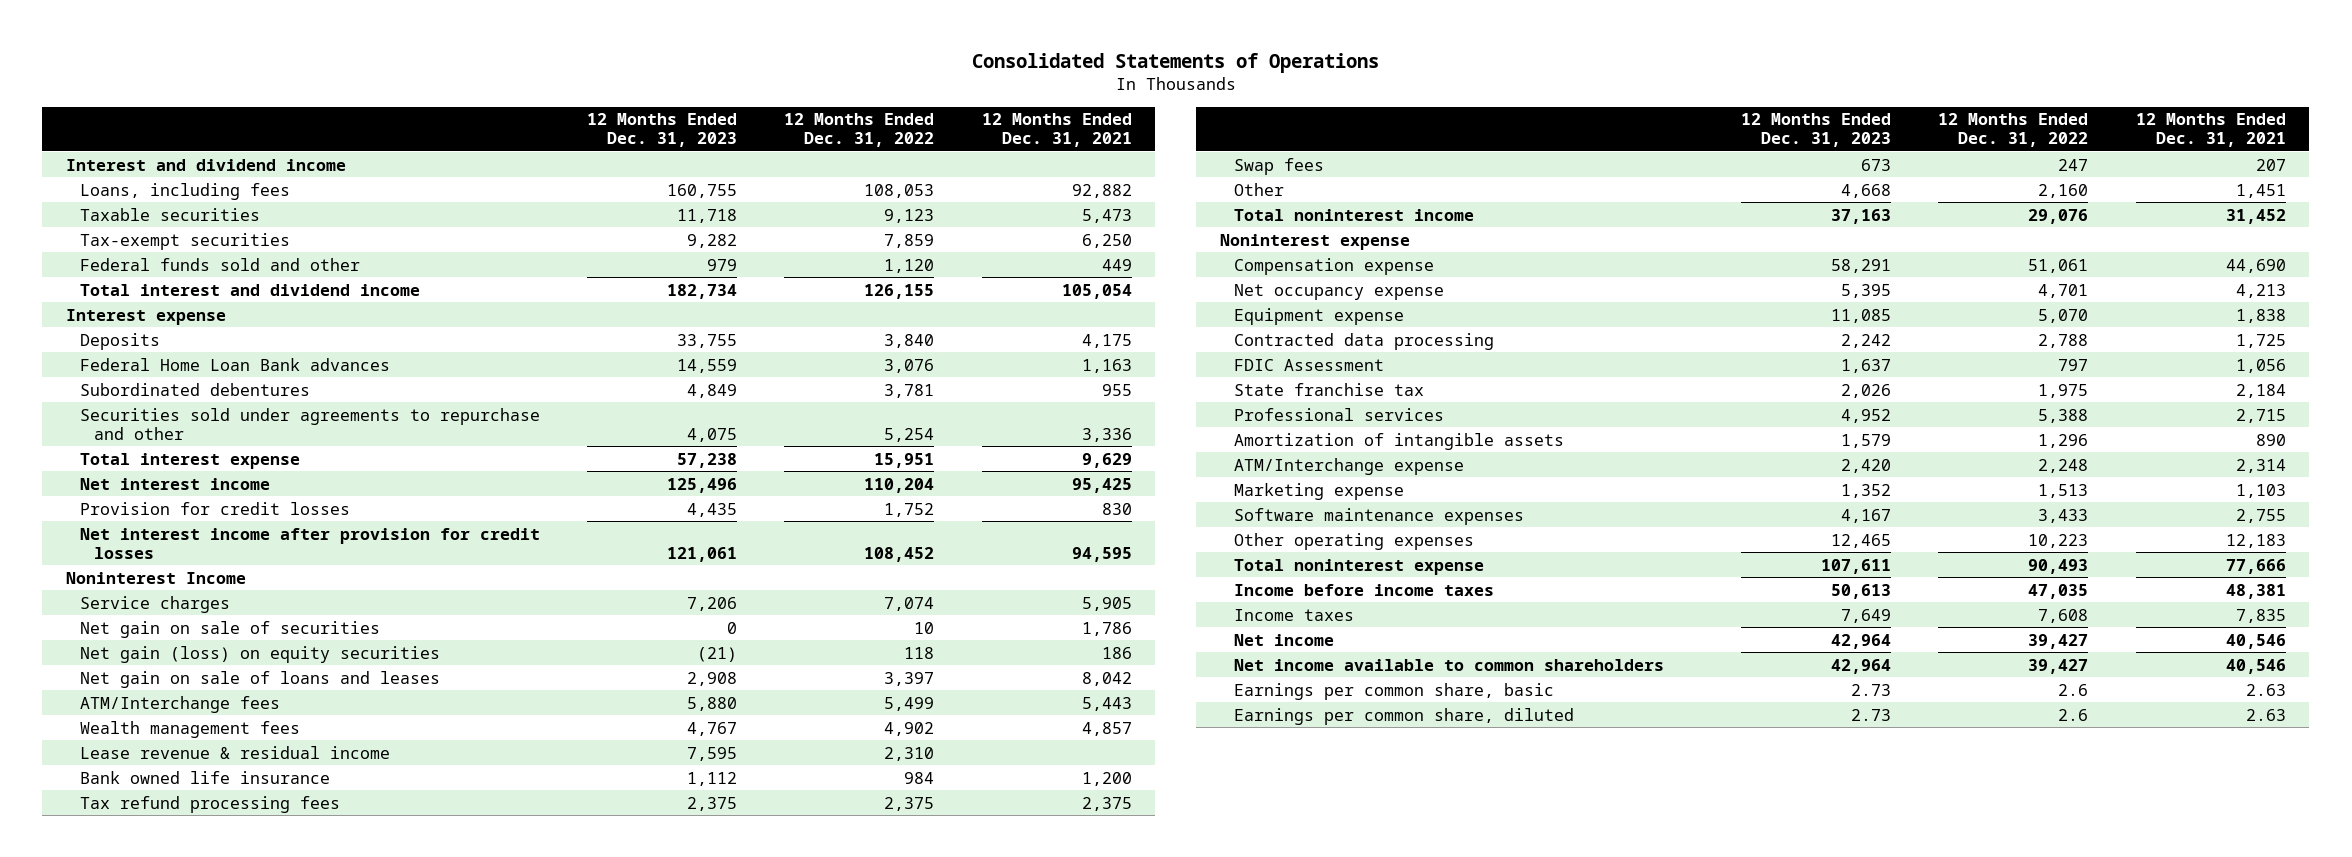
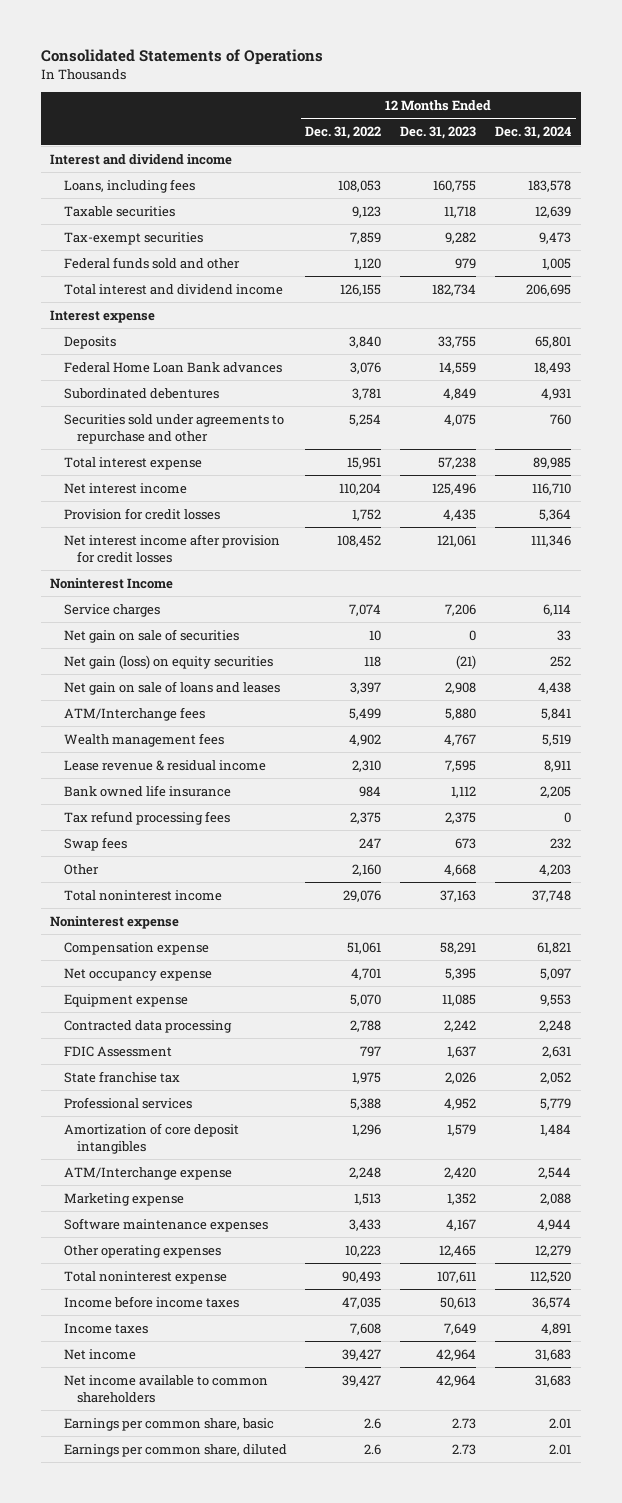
[981,113,1132,148] 12 Months Ended Dec. 31, 2021 -> none
none -> [495,126,572,140] Dec. 31, 2024
[1233,432,1564,450] Amortization of intangible assets -> [63,1122,239,1154] Amortization of core deposit intangibles

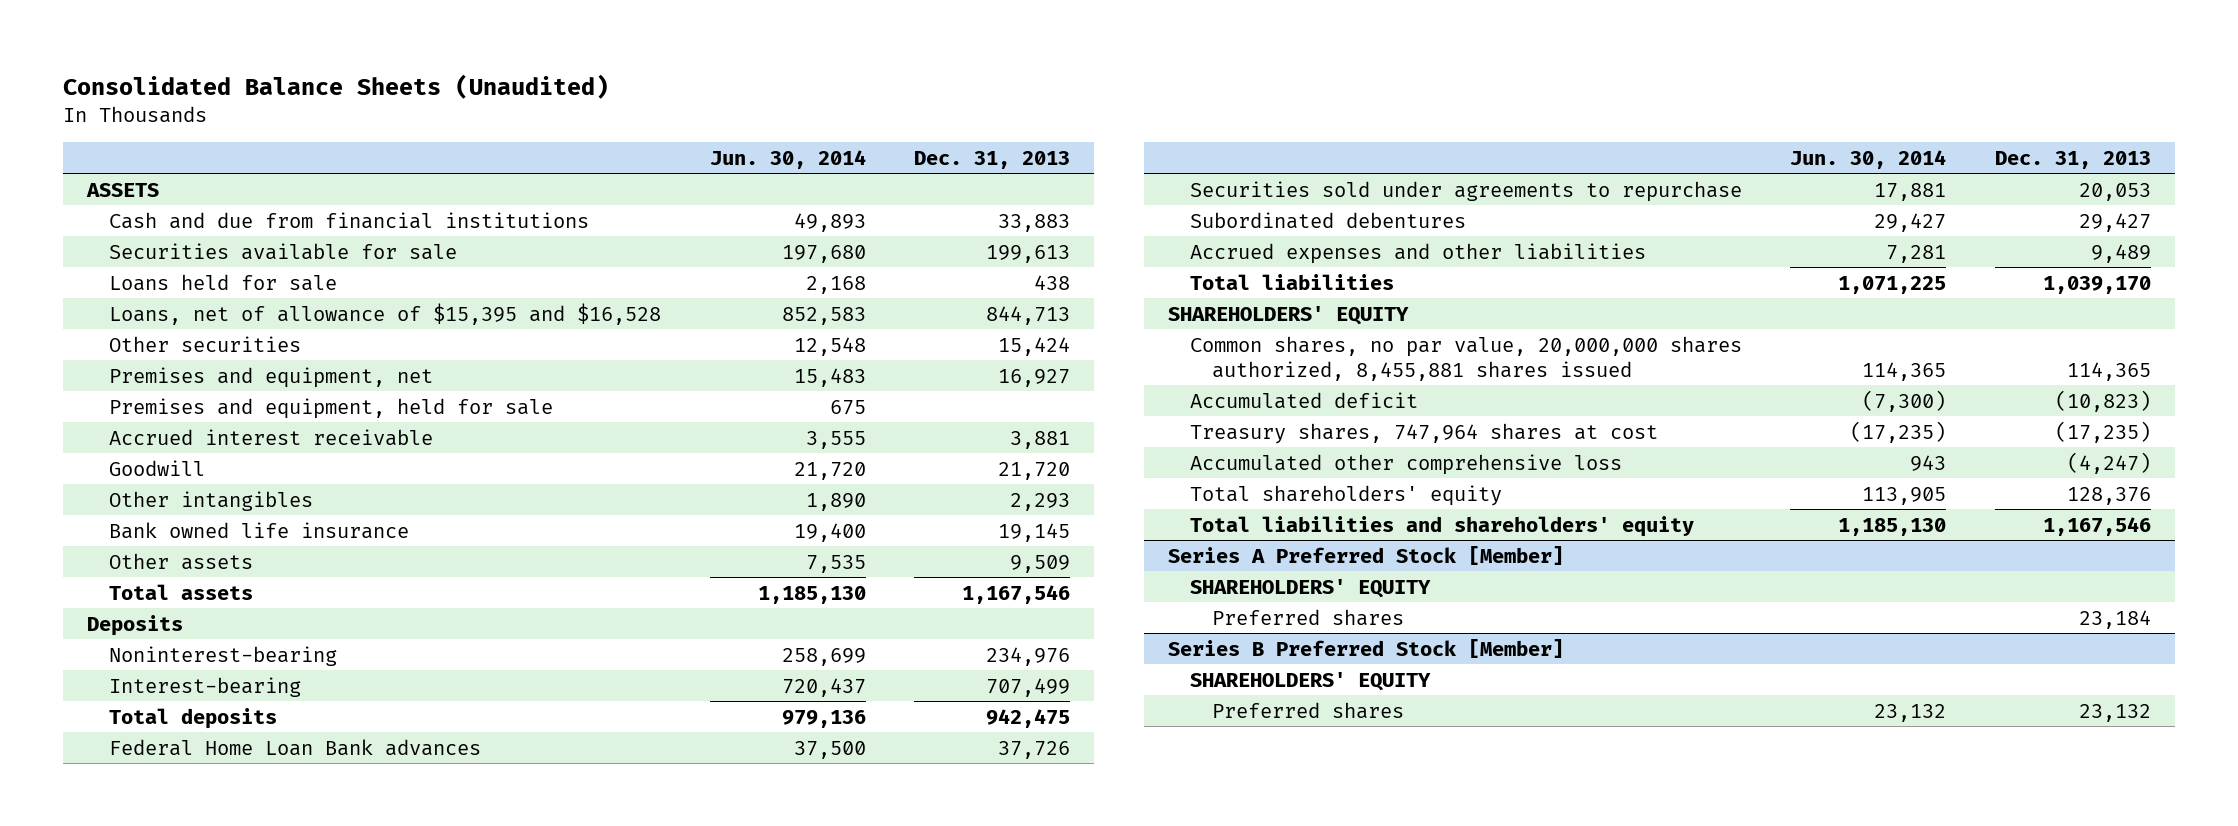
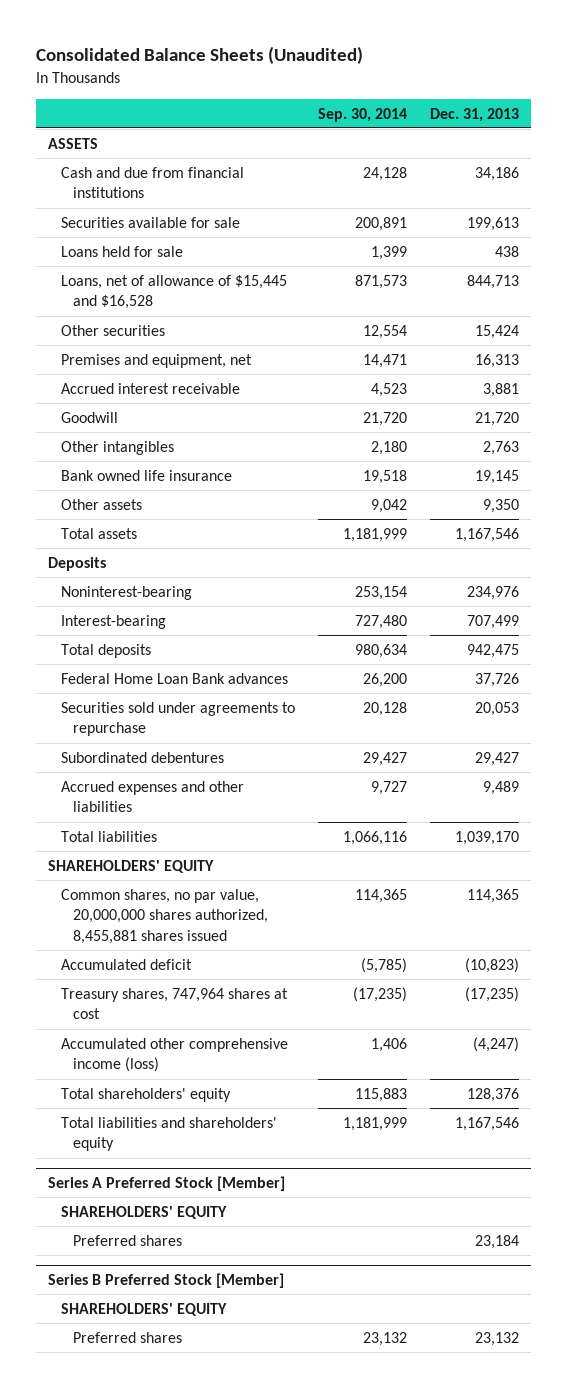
[709,149,866,169] Jun. 30, 2014 -> none
none -> [317,107,407,122] Sep. 30, 2014
[997,213,1070,232] 33,883 -> [475,166,520,181] 34,186
[109,302,662,325] Loans, net of allowance of $15,395 and $16,528 -> [60,274,287,310] Loans, net of allowance of $15,445 and $16,528
[109,397,554,419] Premises and equipment, held for sale -> none
[997,368,1070,387] 16,927 -> [475,353,520,368] 16,313
[1009,492,1070,511] 2,293 -> [483,440,520,455] 2,763
[1009,554,1070,573] 9,509 -> [483,498,520,513] 9,350
[1190,453,1623,475] Accumulated other comprehensive loss -> [60,1037,288,1073] Accumulated other comprehensive income (loss)

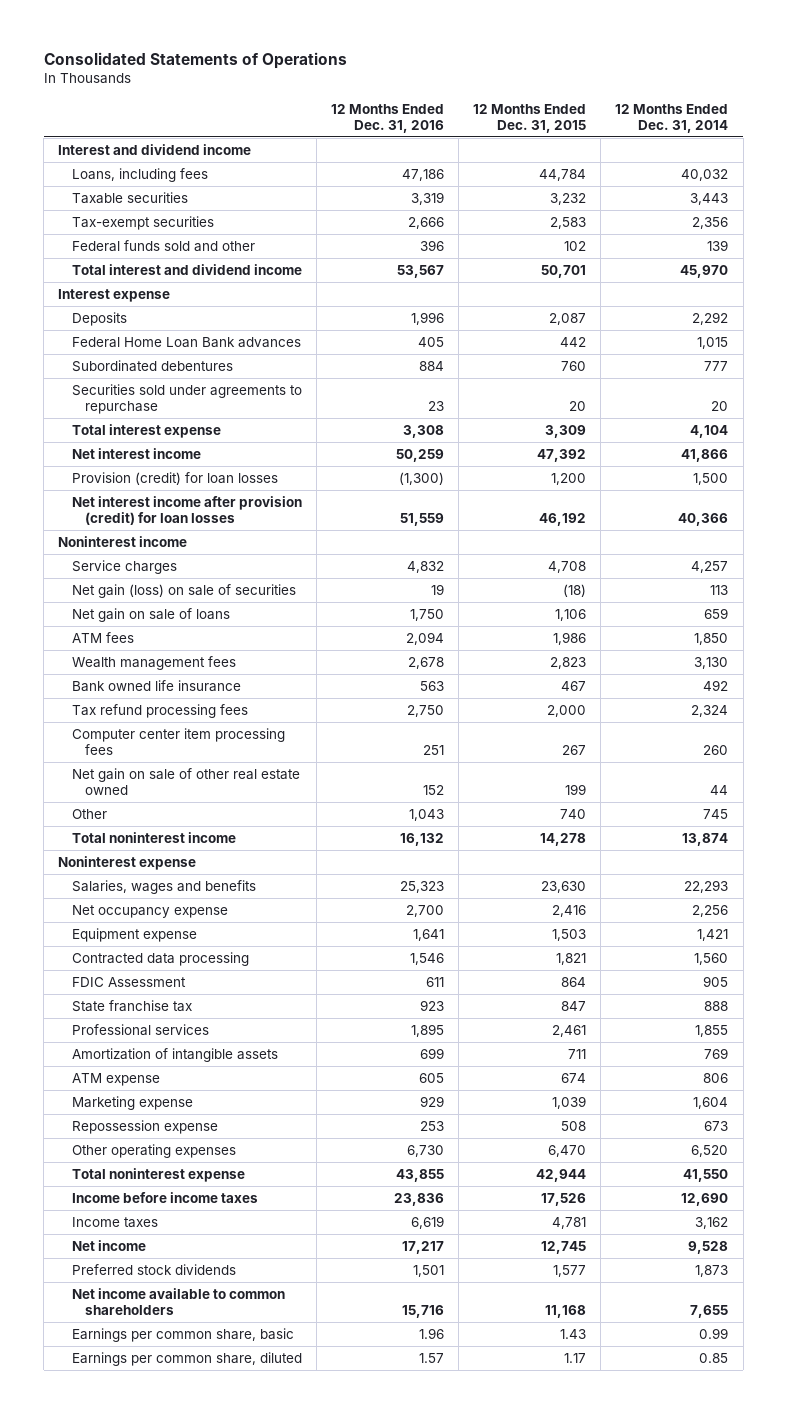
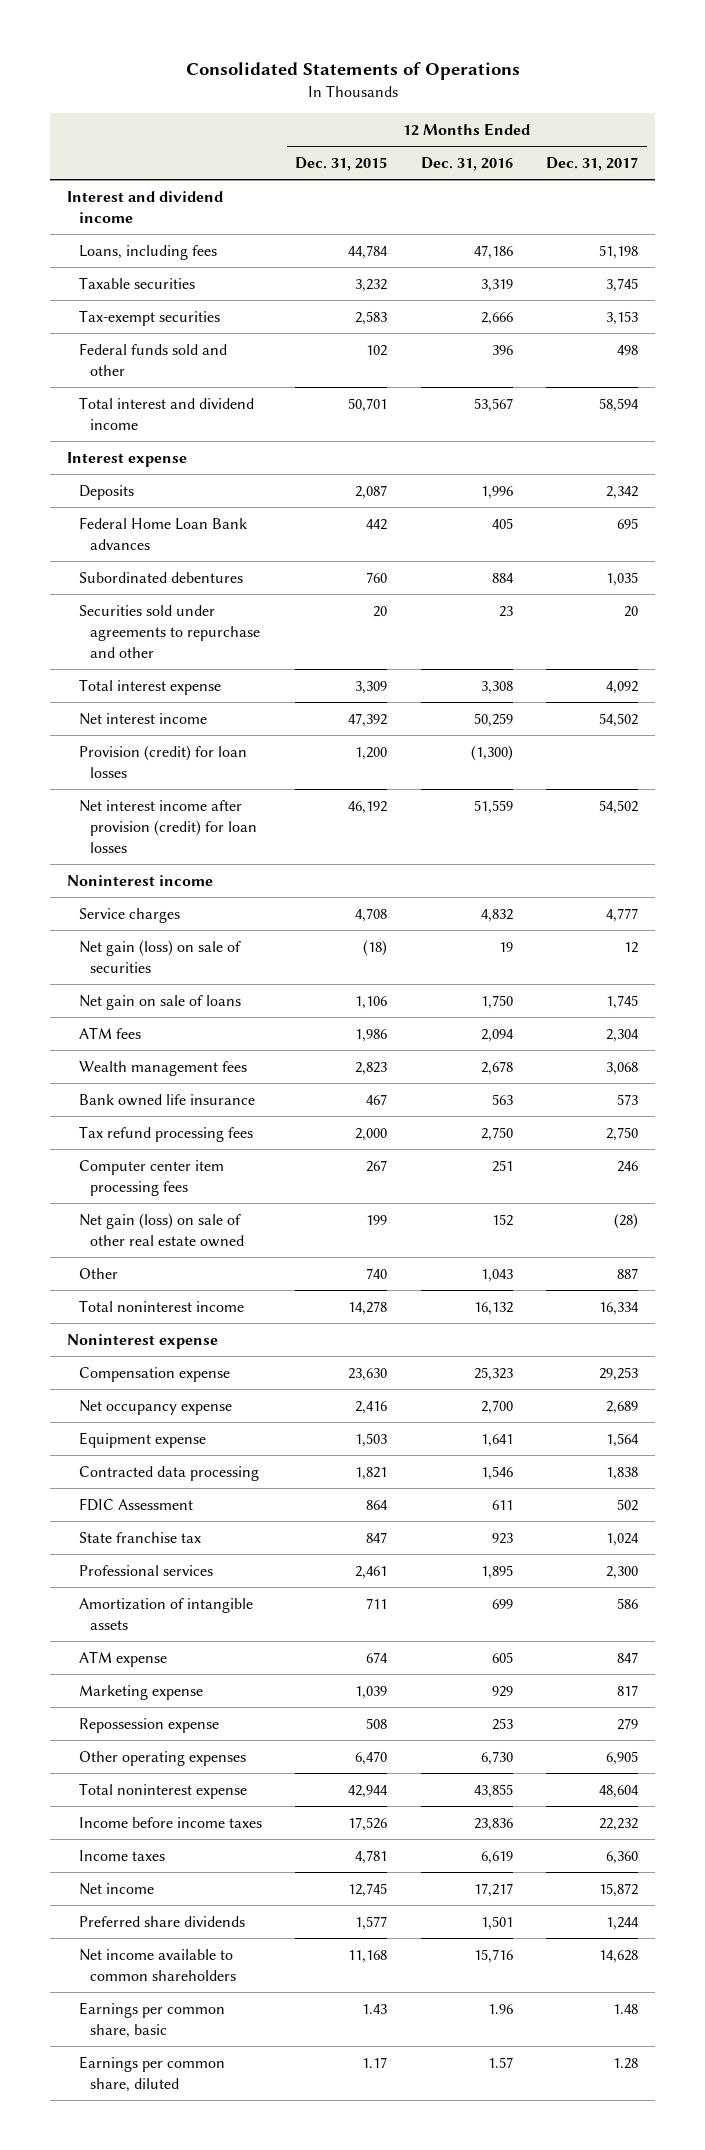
[615,103,729,133] 12 Months Ended Dec. 31, 2014 -> none
none -> [546,157,639,172] Dec. 31, 2017
[71,384,302,415] Securities sold under agreements to repurchase -> [78,604,261,658] Securities sold under agreements to repurchase and other
[71,768,300,796] Net gain on sale of other real estate owned -> [78,1212,245,1247] Net gain (loss) on sale of other real estate owned
[71,880,256,895] Salaries, wages and benefits -> [78,1366,230,1382] Compensation expense
[71,1264,236,1276] Preferred stock dividends -> [78,1915,245,1927] Preferred share dividends

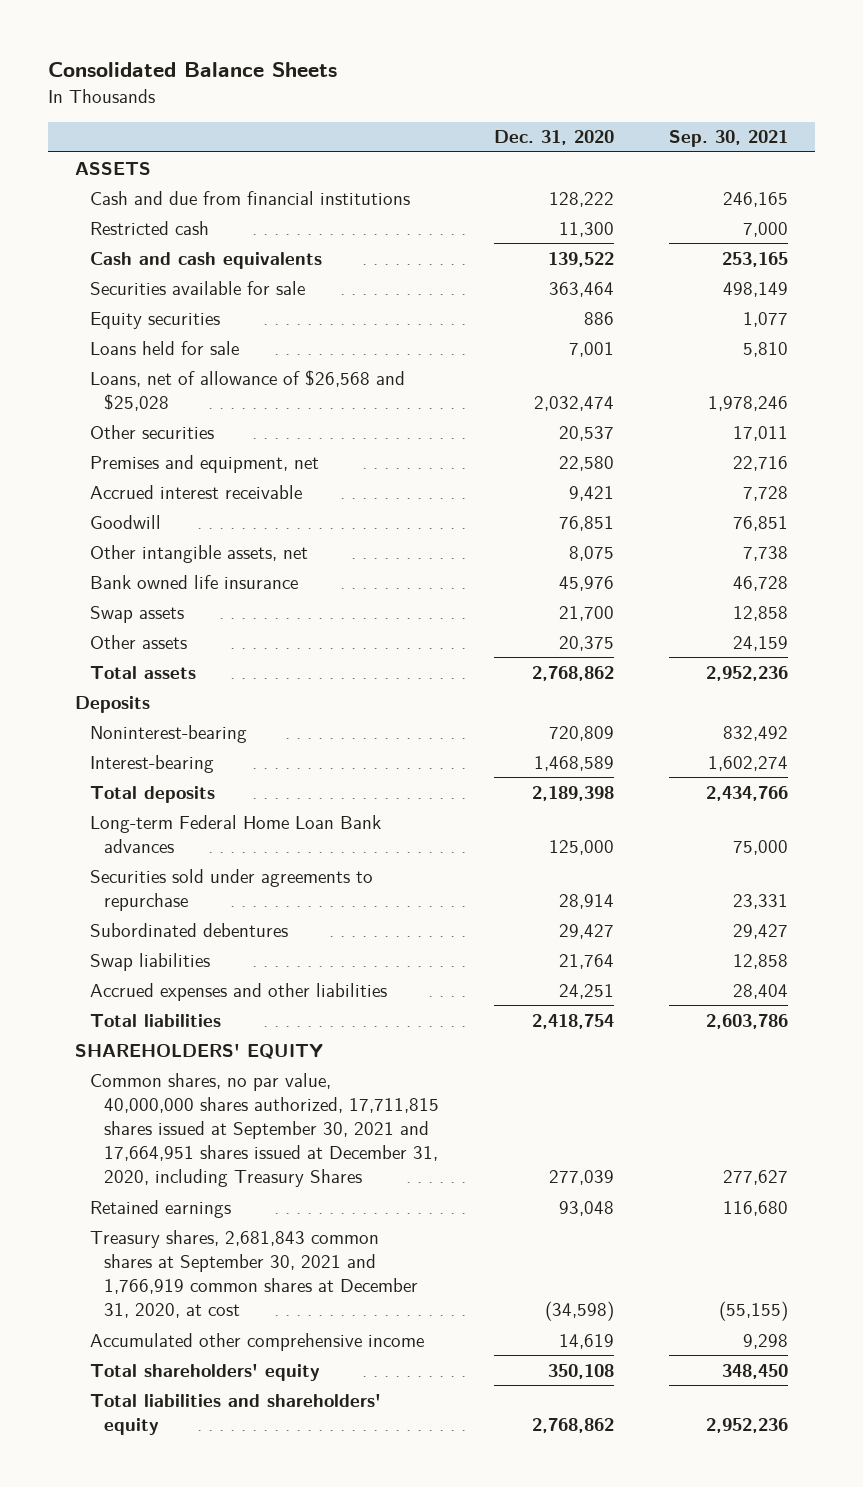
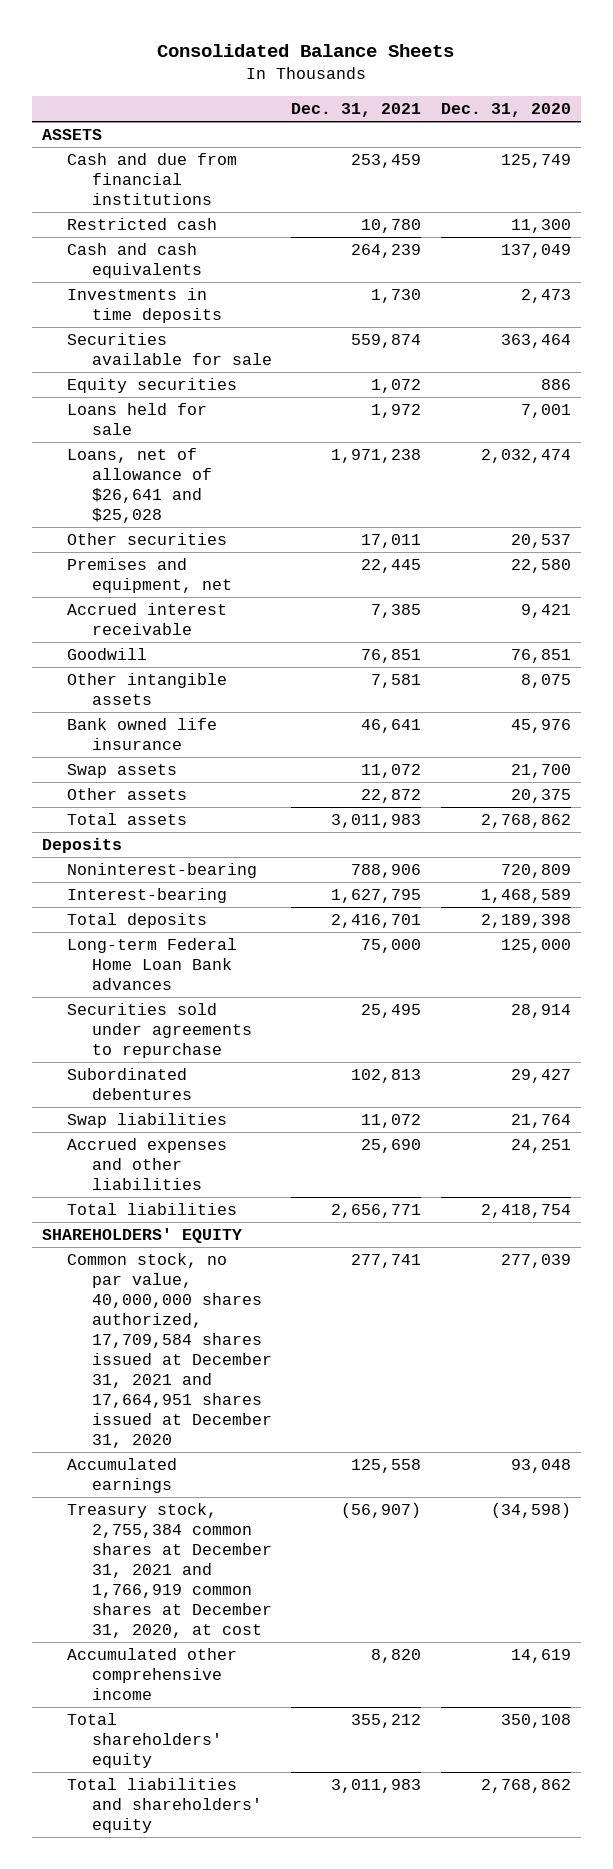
[668,130,788,148] Sep. 30, 2021 -> none
none -> [291,102,422,117] Dec. 31, 2021
[548,191,614,207] 128,222 -> [501,153,572,168] 125,749
[547,251,614,267] 139,522 -> [501,243,572,258] 137,049
none -> [66,287,222,323] Investments in time deposits
[89,369,405,411] Loans, net of allowance of $26,568 and $25,028 -> [66,447,212,523] Loans, net of allowance of $26,641 and $25,028
[89,544,308,563] Other intangible assets, net -> [66,672,227,705] Other intangible assets
[89,1072,440,1188] Common shares, no par value, 40,000,000 shares authorized, 17,711,815 shares issued at September 30, 2021 and 17,664,951 shares issued at December 31, 2020, including Treasury Shares -> [66,1252,272,1448] Common stock, no par value, 40,000,000 shares authorized, 17,709,584 shares issued at December 31, 2021 and 17,664,951 shares issued at December 31, 2020
[89,1199,231,1218] Retained earnings -> [66,1457,177,1493] Accumulated earnings
[89,1229,419,1319] Treasury shares, 2,681,843 common shares at September 30, 2021 and 1,766,919 common shares at December 31, 2020, at cost -> [66,1502,272,1638] Treasury stock, 2,755,384 common shares at December 31, 2021 and 1,766,919 common shares at December 31, 2020, at cost

